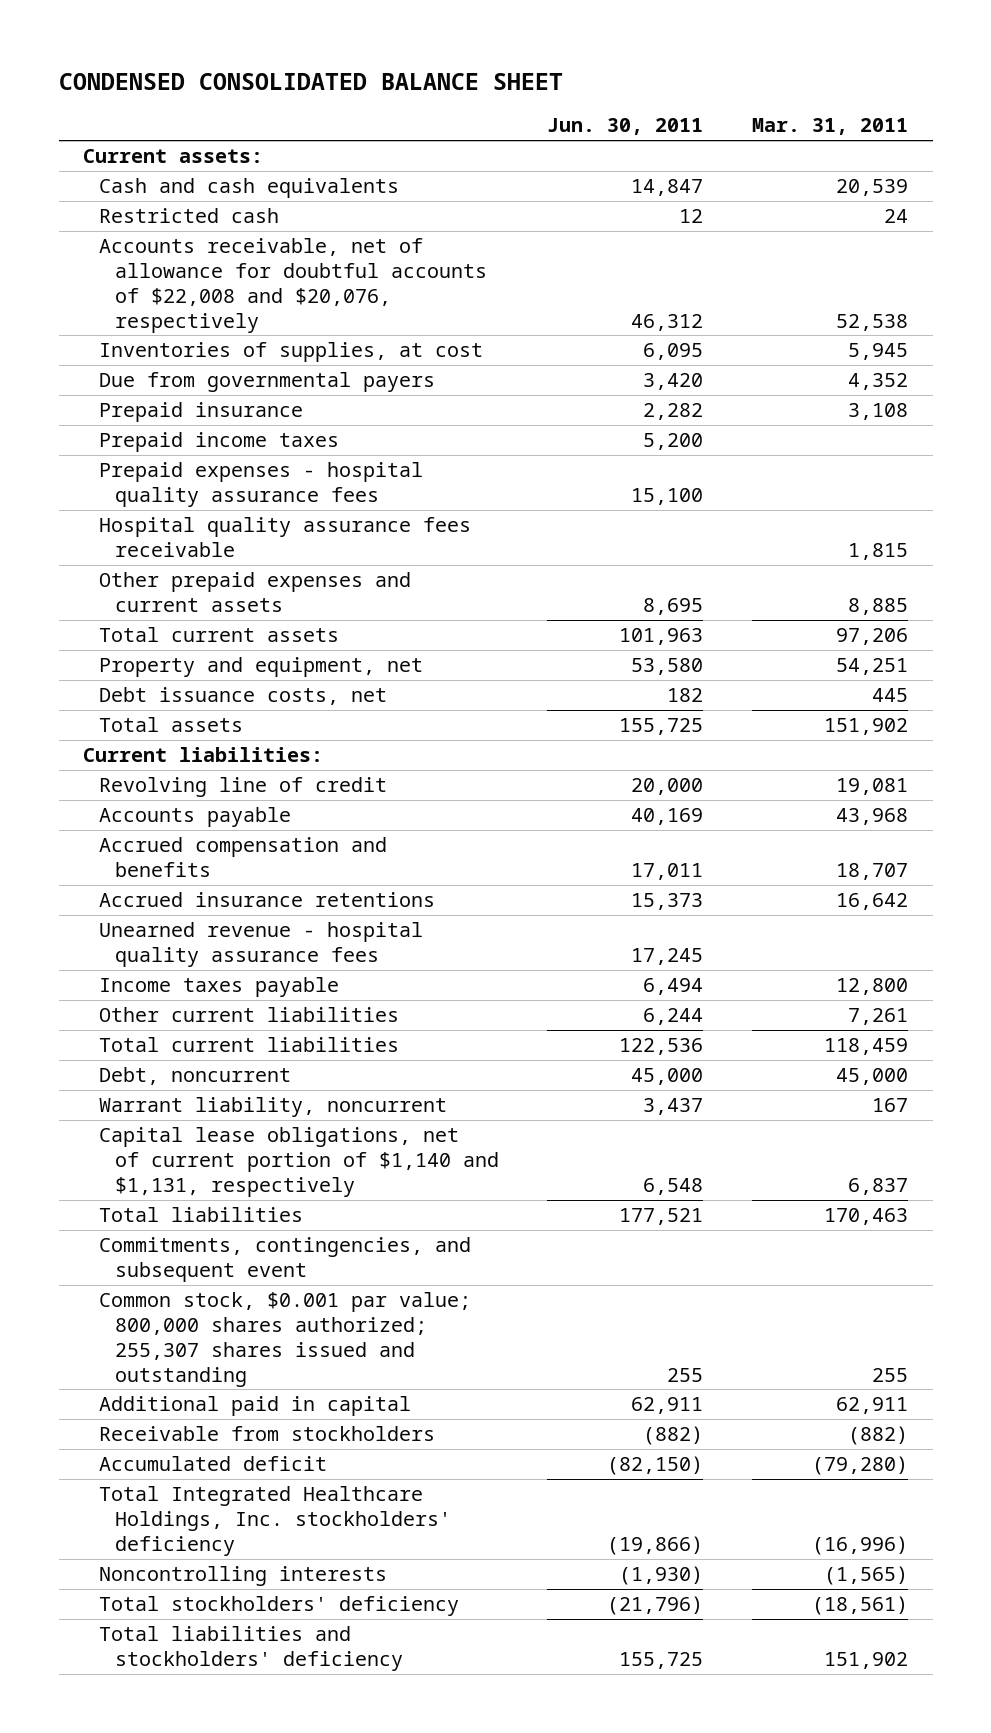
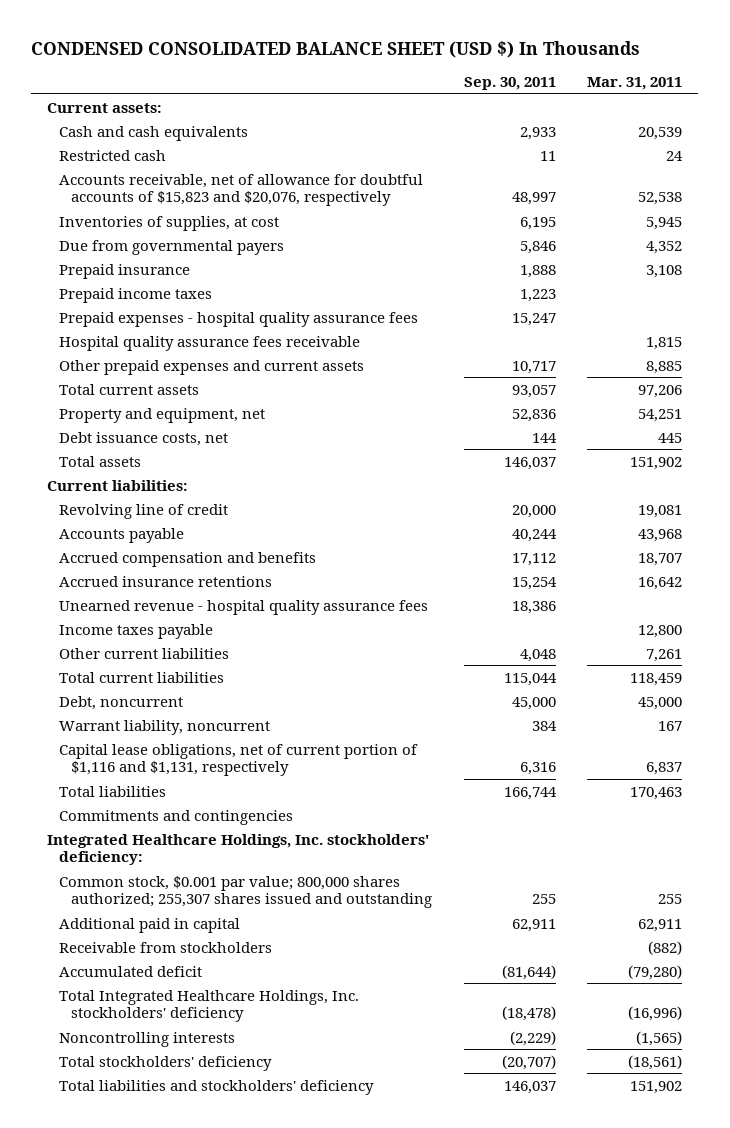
[58,73,563,91] CONDENSED CONSOLIDATED BALANCE SHEET -> [31,40,641,58] CONDENSED CONSOLIDATED BALANCE SHEET (USD $) In Thousands
[547,118,704,136] Jun. 30, 2011 -> none
none -> [463,77,556,91] Sep. 30, 2011
[98,238,487,333] Accounts receivable, net of allowance for doubtful accounts of $22,008 and $20,076, respectively -> [59,173,424,206] Accounts receivable, net of allowance for doubtful accounts of $15,823 and $20,076, respectively
[98,1127,499,1197] Capital lease obligations, net of current portion of $1,140 and $1,131, respectively -> [59,743,419,776] Capital lease obligations, net of current portion of $1,116 and $1,131, respectively
[98,1237,471,1283] Commitments, contingencies, and subsequent event -> [59,809,294,825] Commitments and contingencies
none -> [47,833,430,865] Integrated Healthcare Holdings, Inc. stockholders' deficiency:

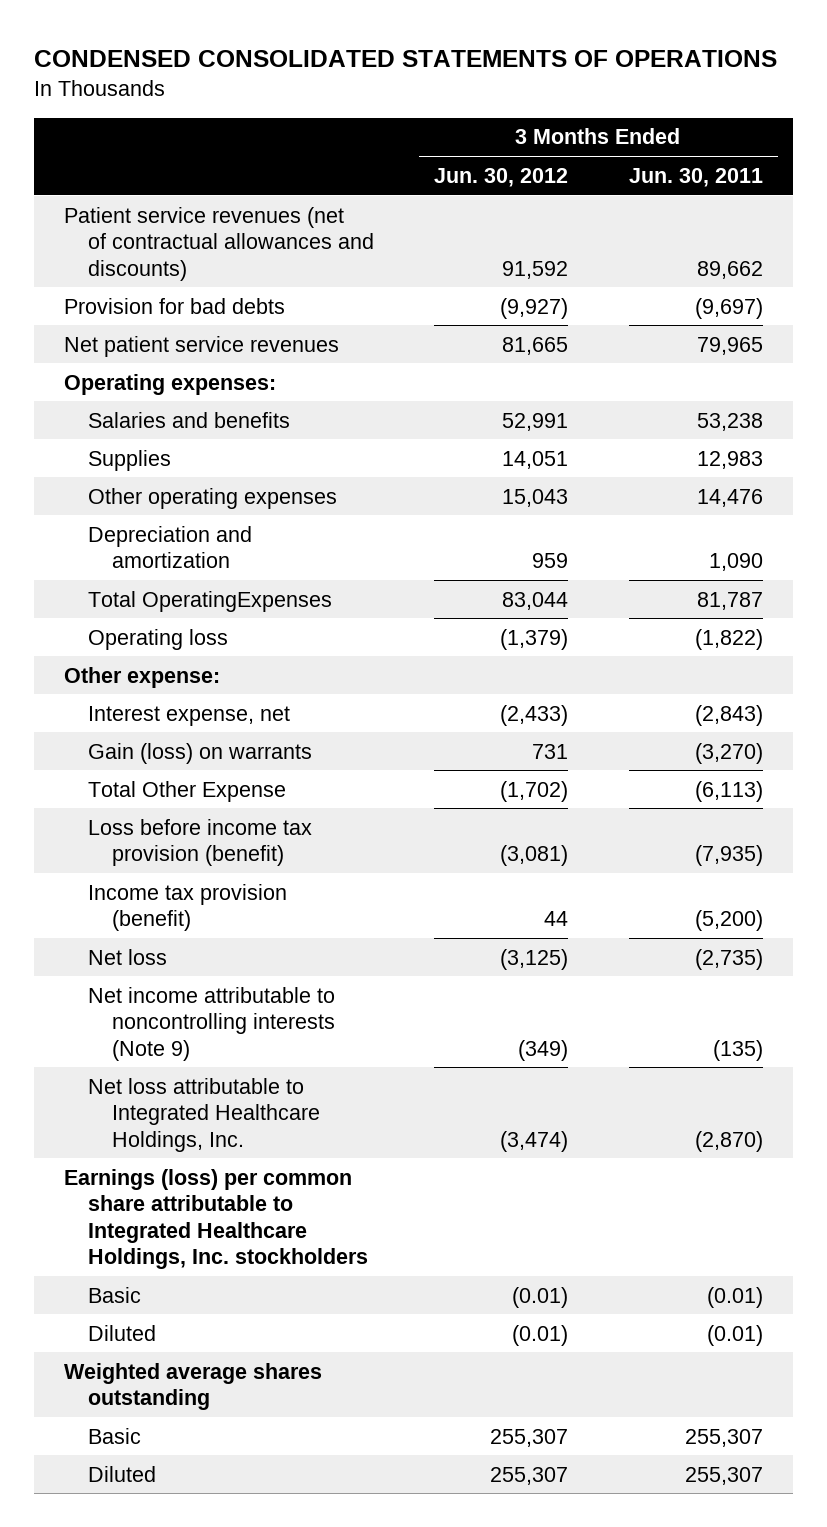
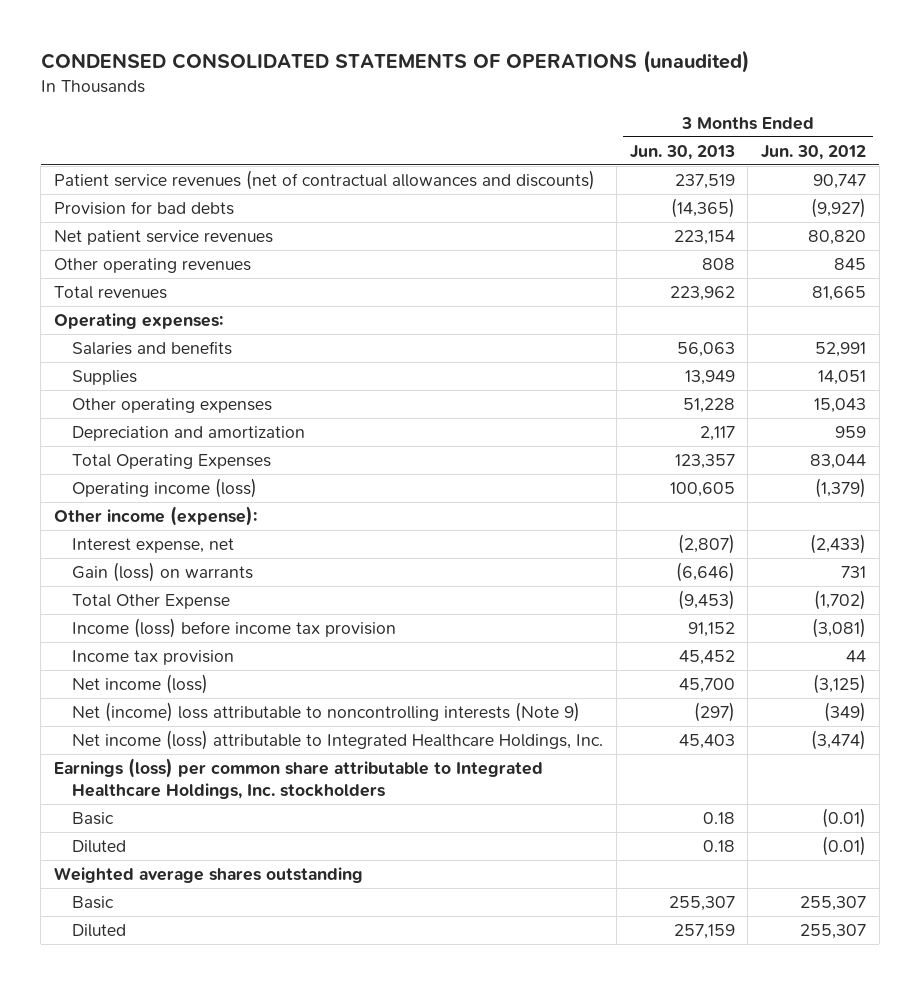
[34,50,778,68] CONDENSED CONSOLIDATED STATEMENTS OF OPERATIONS -> [40,49,749,73] CONDENSED CONSOLIDATED STATEMENTS OF OPERATIONS (unaudited)
[628,167,763,187] Jun. 30, 2011 -> none
none -> [629,144,735,160] Jun. 30, 2013
[502,260,569,279] 91,592 -> [813,173,867,189] 90,747
[502,336,569,355] 81,665 -> [808,229,867,245] 80,820
none -> [53,257,251,273] Other operating revenues
none -> [53,285,167,299] Total revenues
[88,590,333,612] Total OperatingExpenses -> [72,453,272,469] Total Operating Expenses
[88,628,229,650] Operating loss -> [72,477,258,498] Operating income (loss)
[64,666,221,688] Other expense: -> [53,505,257,526] Other income (expense):
[88,818,313,867] Loss before income tax provision (benefit) -> [72,617,397,638] Income (loss) before income tax provision
[88,883,288,932] Income tax provision (benefit) -> [72,649,235,665] Income tax provision
[88,948,168,965] Net loss -> [72,673,209,694] Net income (loss)
[88,986,336,1061] Net income attributable to noncontrolling interests (Note 9) -> [72,701,581,722] Net (income) loss attributable to noncontrolling interests (Note 9)
[88,1077,321,1152] Net loss attributable to Integrated Healthcare Holdings, Inc. -> [72,729,604,750] Net income (loss) attributable to Integrated Healthcare Holdings, Inc.

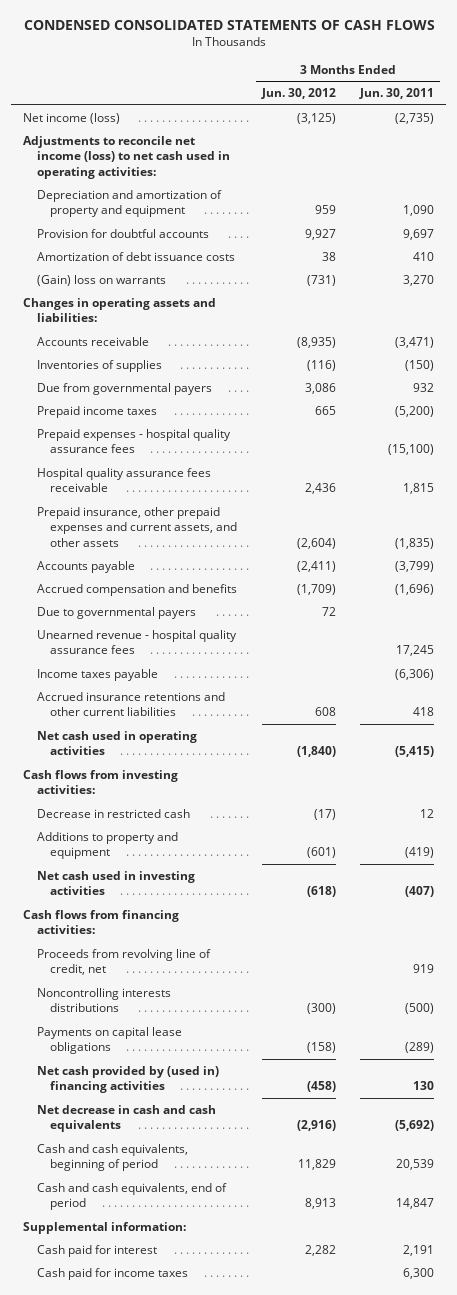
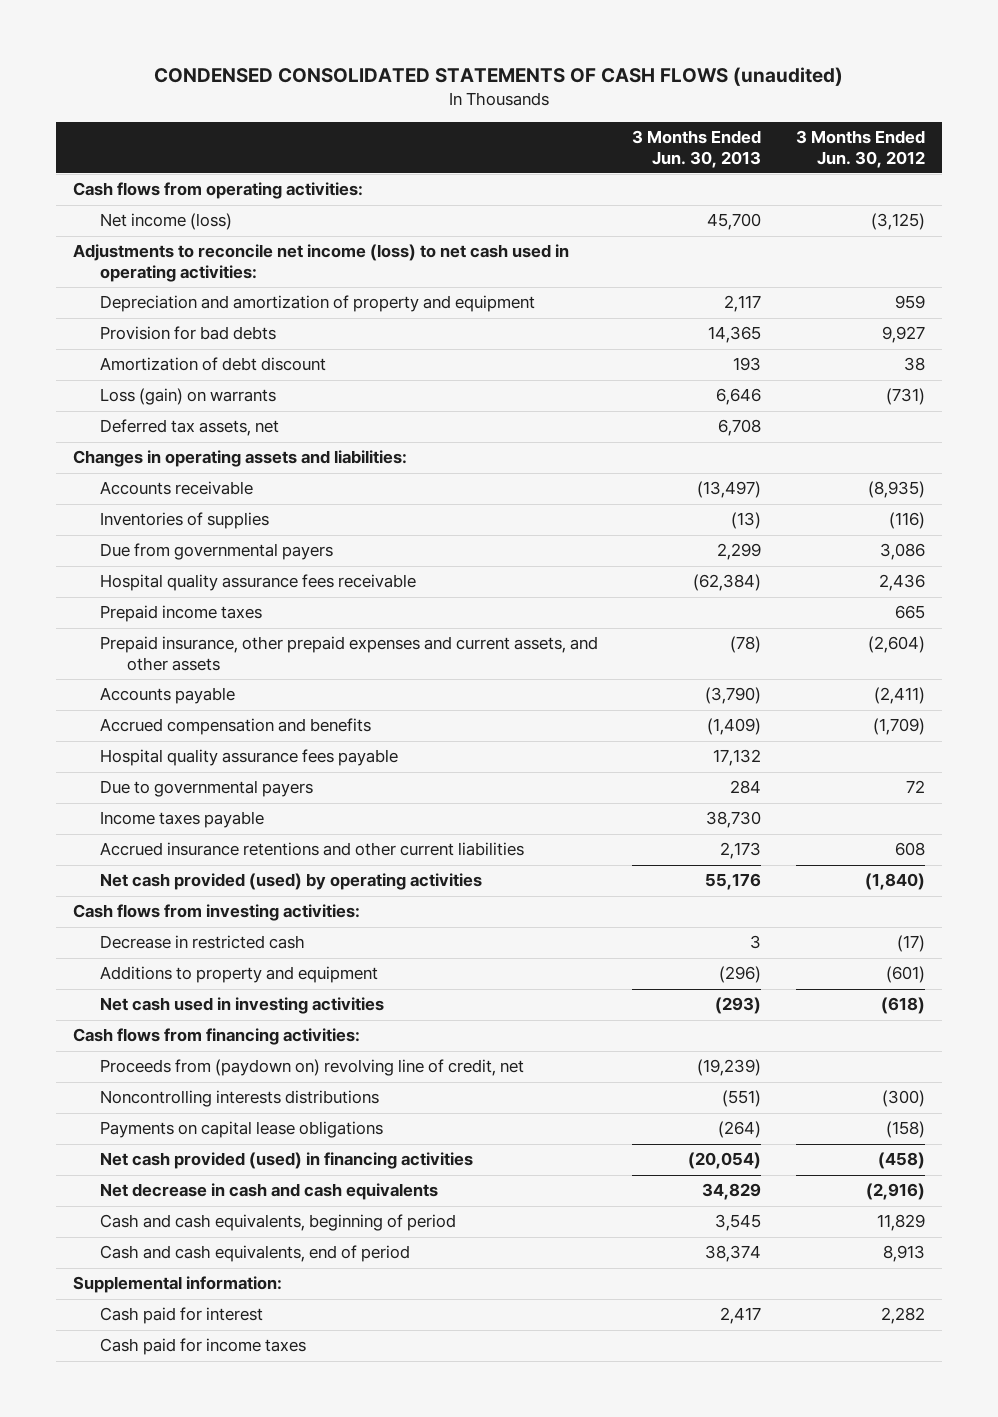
[23,20,435,31] CONDENSED CONSOLIDATED STATEMENTS OF CASH FLOWS -> [154,66,844,86] CONDENSED CONSOLIDATED STATEMENTS OF CASH FLOWS (unaudited)
[358,88,434,100] Jun. 30, 2011 -> none
none -> [632,129,762,168] 3 Months Ended Jun. 30, 2013
none -> [73,182,364,200] Cash flows from operating activities:
[36,228,209,238] Provision for doubtful accounts -> [99,326,276,341] Provision for bad debts
[36,251,235,261] Amortization of debt issuance costs -> [99,357,326,372] Amortization of debt discount
[36,274,166,286] (Gain) loss on warrants -> [99,388,276,406] Loss (gain) on warrants
none -> [99,419,279,437] Deferred tax assets, net
[36,428,231,454] Prepaid expenses - hospital quality assurance fees -> none
[36,405,157,418] Prepaid income taxes -> [99,605,262,623] Prepaid income taxes
none -> [99,749,398,767] Hospital quality assurance fees payable
[36,629,237,655] Unearned revenue - hospital quality assurance fees -> none
[36,730,197,756] Net cash used in operating activities -> [99,873,482,891] Net cash provided (used) by operating activities
[36,948,211,976] Proceeds from revolving line of credit, net -> [99,1059,524,1077] Proceeds from (paydown on) revolving line of credit, net
[36,1065,219,1094] Net cash provided by (used in) financing activities -> [99,1152,473,1170] Net cash provided (used) in financing activities

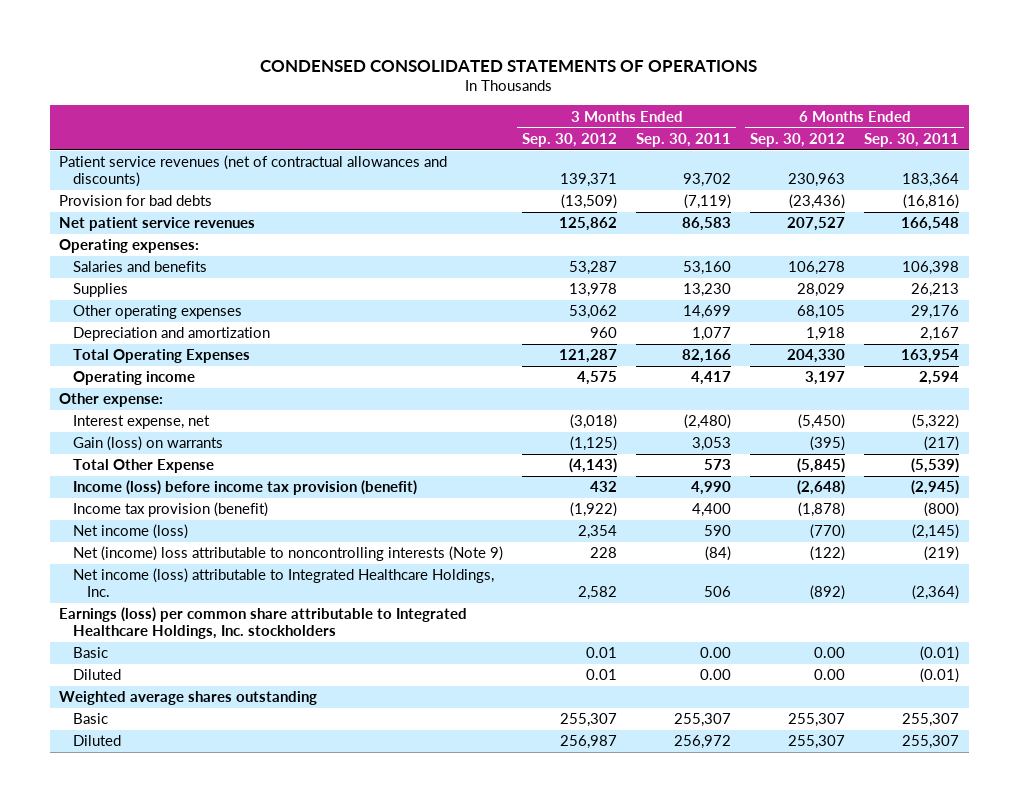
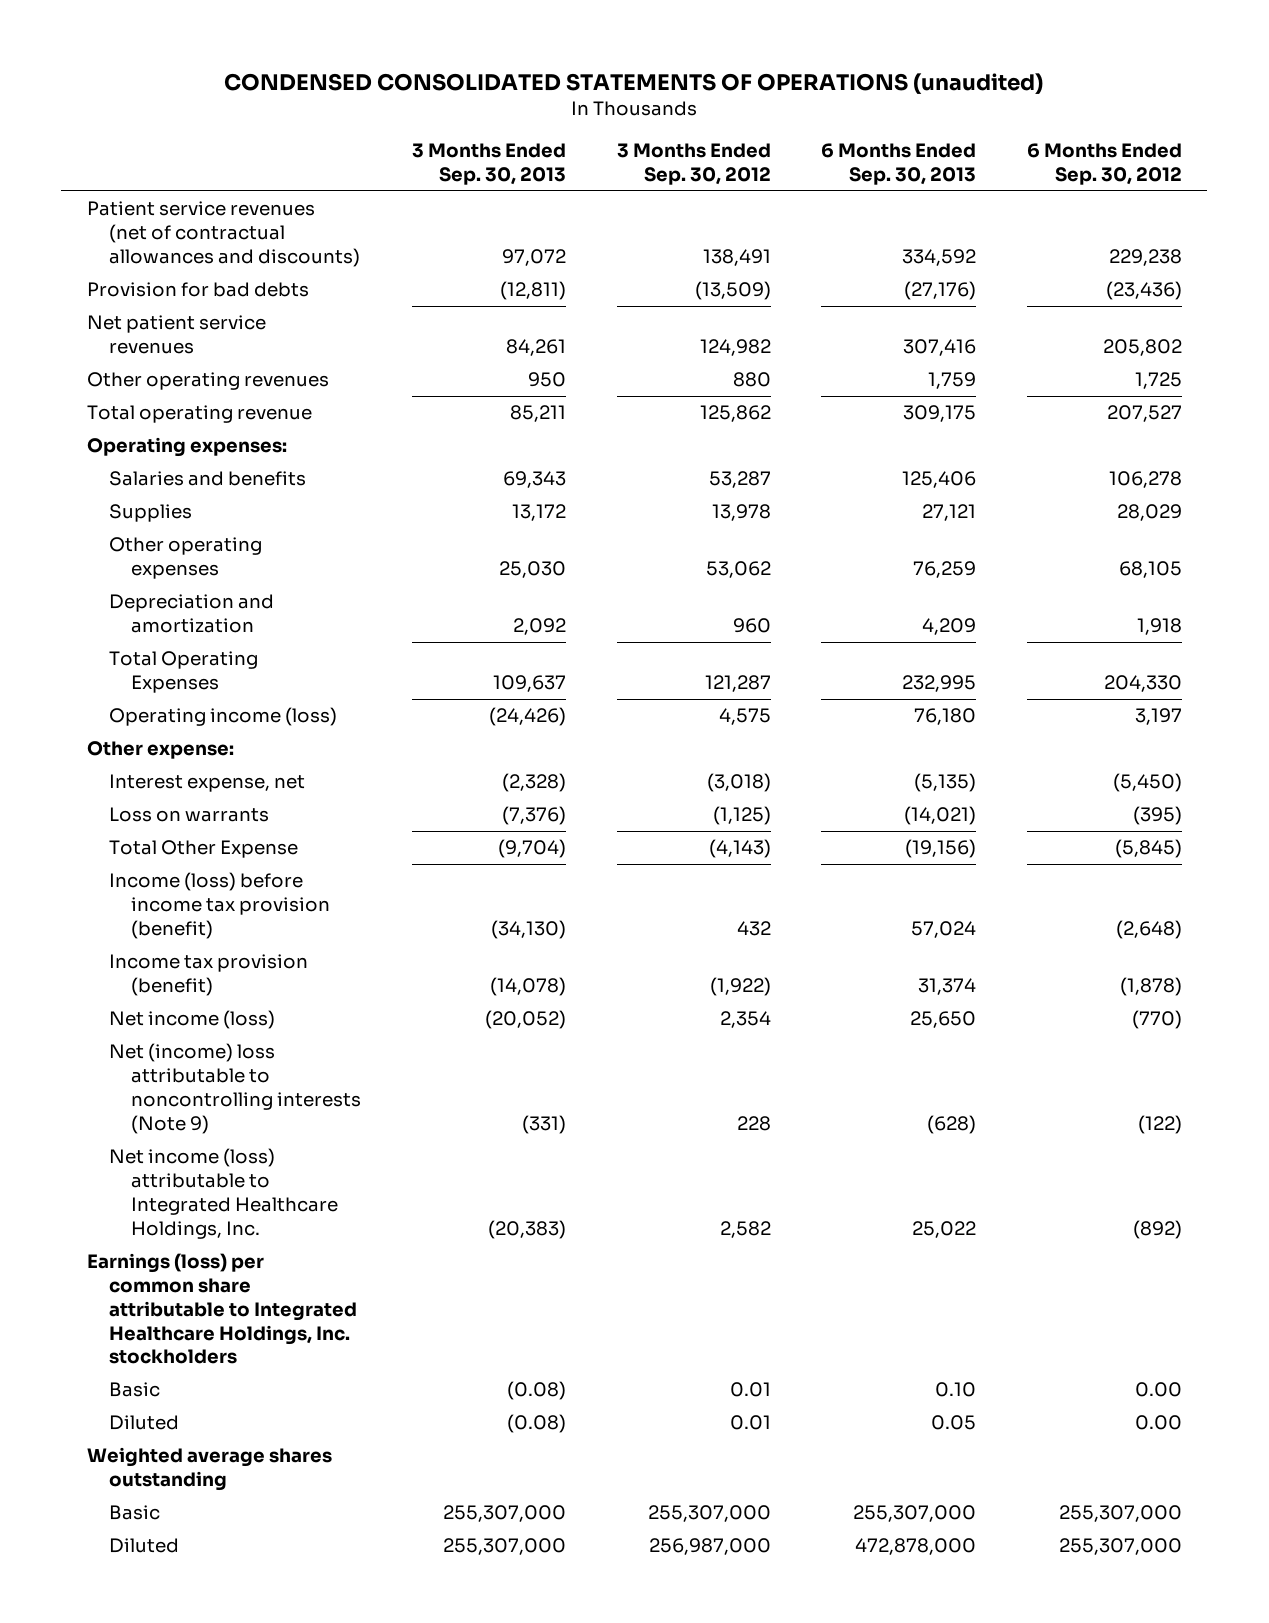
[260,59,758,72] CONDENSED CONSOLIDATED STATEMENTS OF OPERATIONS -> [224,73,1044,95] CONDENSED CONSOLIDATED STATEMENTS OF OPERATIONS (unaudited)
[636,132,732,147] Sep. 30, 2011 -> none
[864,132,960,147] Sep. 30, 2011 -> none
none -> [411,143,566,185] 3 Months Ended Sep. 30, 2013
none -> [821,143,977,185] 6 Months Ended Sep. 30, 2013
[560,173,618,188] 139,371 -> [702,248,771,266] 138,491
[788,173,846,188] 230,963 -> [1109,248,1183,266] 229,238
[559,217,618,232] 125,862 -> [699,339,771,357] 124,982
[787,217,846,232] 207,527 -> [1103,339,1183,357] 205,802
none -> [86,372,329,391] Other operating revenues
none -> [86,405,312,424] Total operating revenue
[72,371,195,386] Operating income -> [108,707,337,727] Operating income (loss)
[72,436,223,452] Gain (loss) on warrants -> [108,807,269,823] Loss on warrants
[560,713,618,728] 255,307 -> [647,1505,771,1523] 255,307,000
[788,713,846,728] 255,307 -> [1059,1505,1183,1523] 255,307,000
[560,735,618,750] 256,987 -> [648,1538,771,1556] 256,987,000
[788,735,846,750] 255,307 -> [1059,1538,1183,1556] 255,307,000

